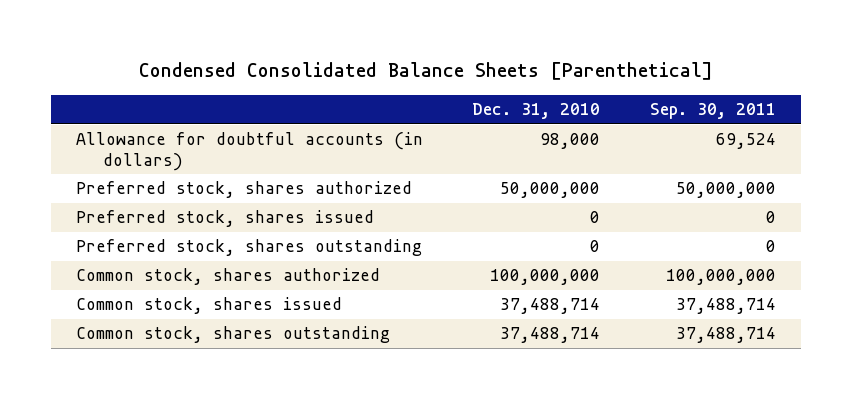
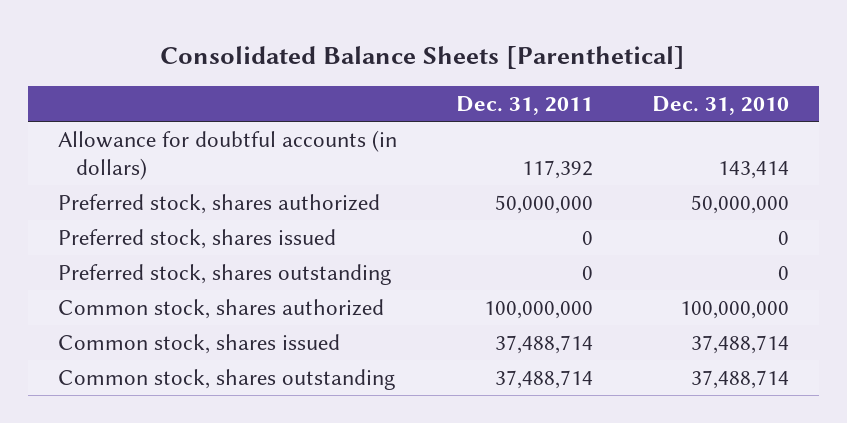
[138,62,713,81] Condensed Consolidated Balance Sheets [Parenthetical] -> [160,45,686,69] Consolidated Balance Sheets [Parenthetical]
[650,103,777,120] Sep. 30, 2011 -> none
none -> [455,96,593,116] Dec. 31, 2011
[540,133,601,150] 98,000 -> [718,160,790,179] 143,414

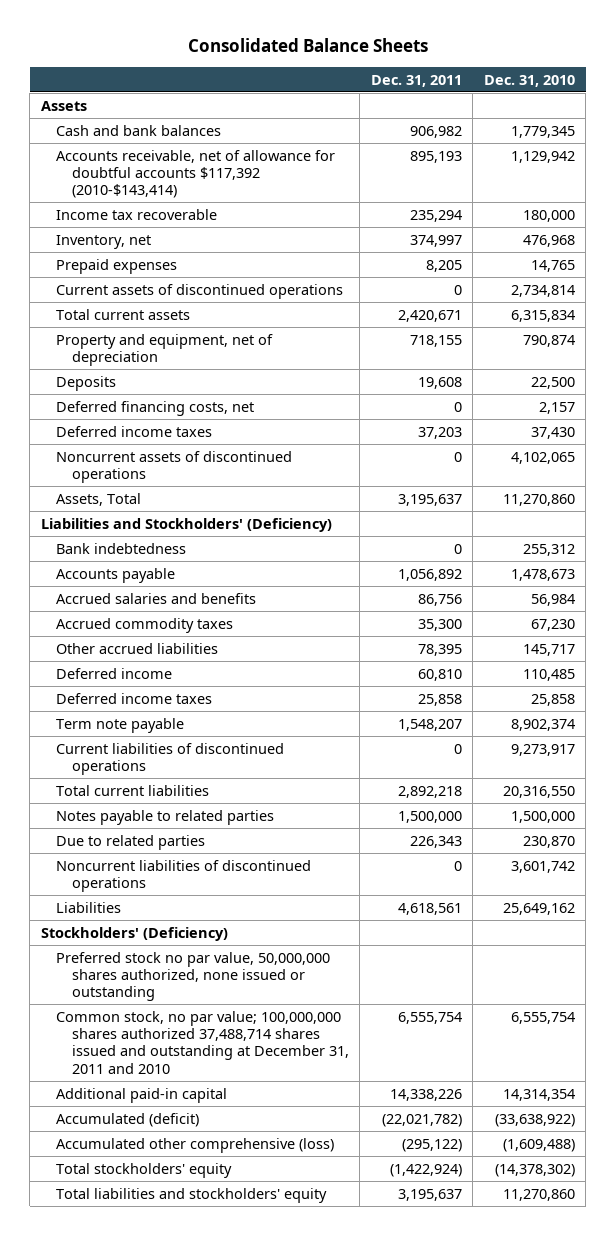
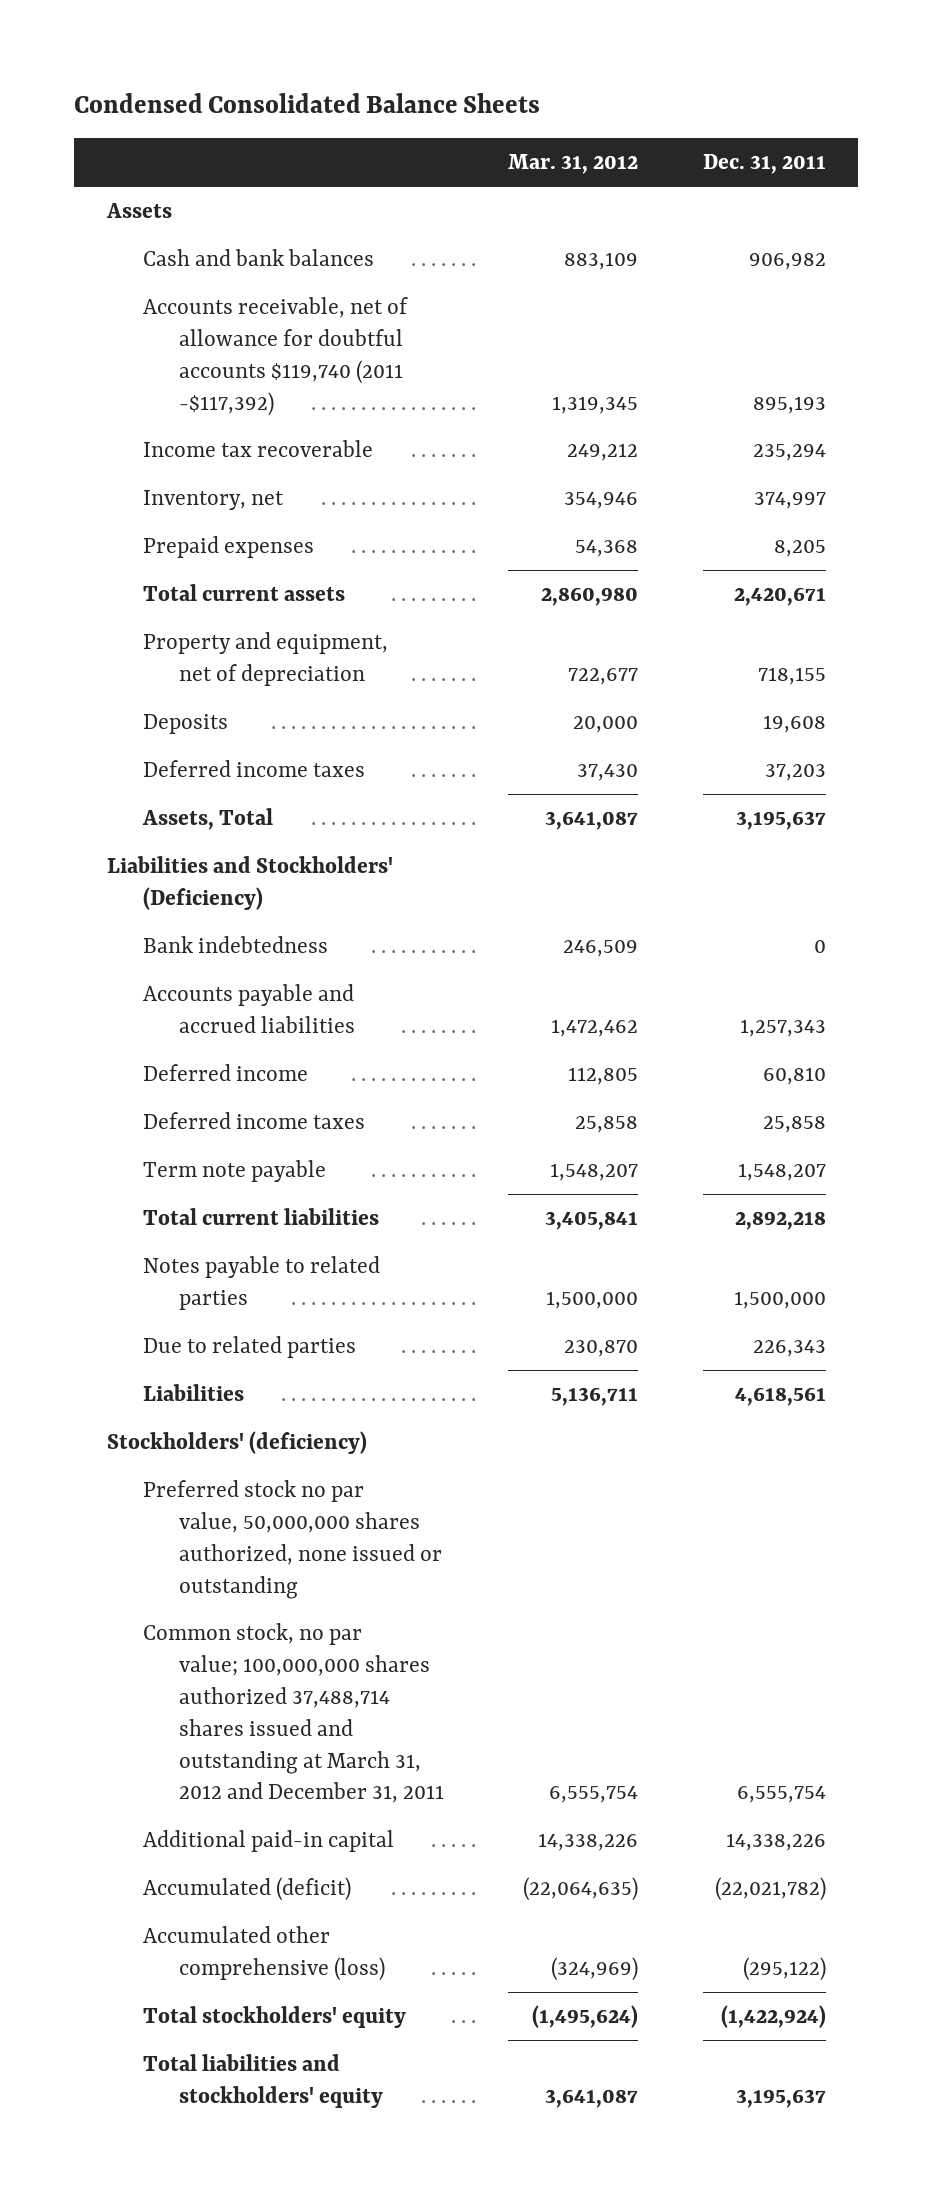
[187,38,428,53] Consolidated Balance Sheets -> [74,93,541,114] Condensed Consolidated Balance Sheets
[483,74,575,87] Dec. 31, 2010 -> none
none -> [508,154,639,175] Mar. 31, 2012
[56,149,336,199] Accounts receivable, net of allowance for doubtful accounts $117,392 (2010-$143,414) -> [142,297,408,416] Accounts receivable, net of allowance for doubtful accounts $119,740 (2011 -$117,392)
[56,283,344,299] Current assets of discontinued operations -> none
[56,400,255,416] Deferred financing costs, net -> none
[56,450,293,484] Noncurrent assets of discontinued operations -> none
[56,567,176,583] Accounts payable -> none
[56,592,257,604] Accrued salaries and benefits -> none
[56,617,234,633] Accrued commodity taxes -> none
[56,642,219,654] Other accrued liabilities -> none
none -> [142,984,355,1033] Accounts payable and accrued liabilities
[56,742,285,776] Current liabilities of discontinued operations -> none
[56,859,312,893] Noncurrent liabilities of discontinued operations -> none
[40,926,228,941] Stockholders' (Deficiency) -> [106,1431,367,1455] Stockholders' (deficiency)
[56,1010,349,1074] Common stock, no par value; 100,000,000 shares authorized 37,488,714 shares issued and outstanding at December 31, 2011 and 2010 -> [142,1623,444,1804] Common stock, no par value; 100,000,000 shares authorized 37,488,714 shares issued and outstanding at March 31, 2012 and December 31, 2011

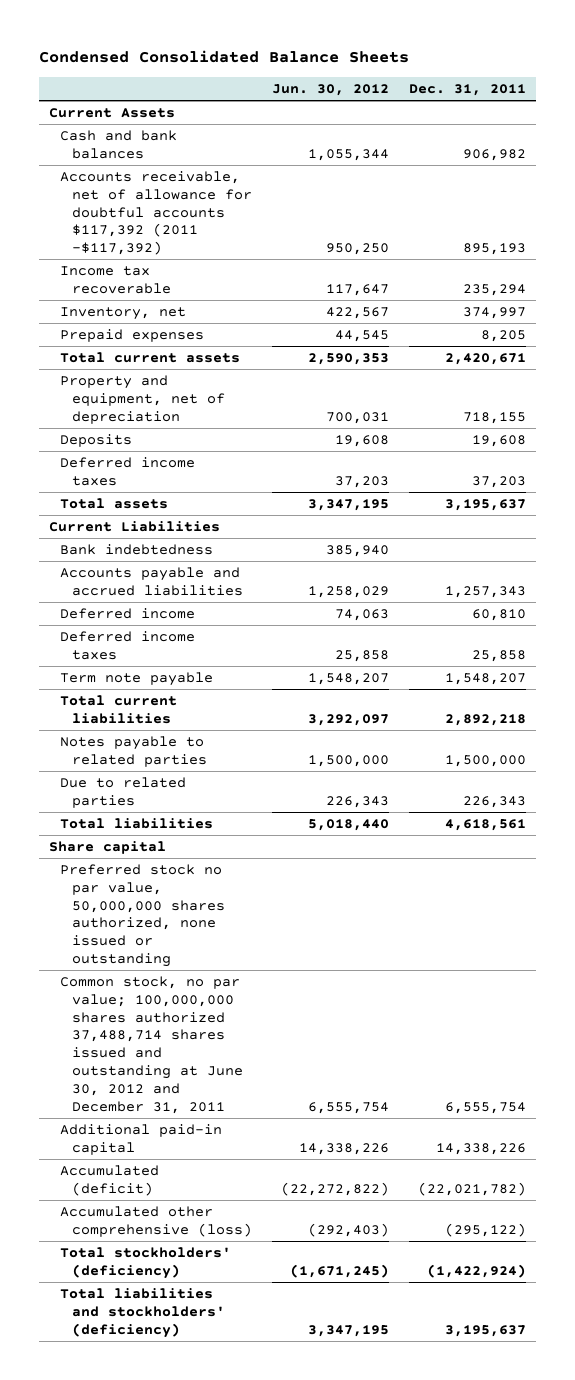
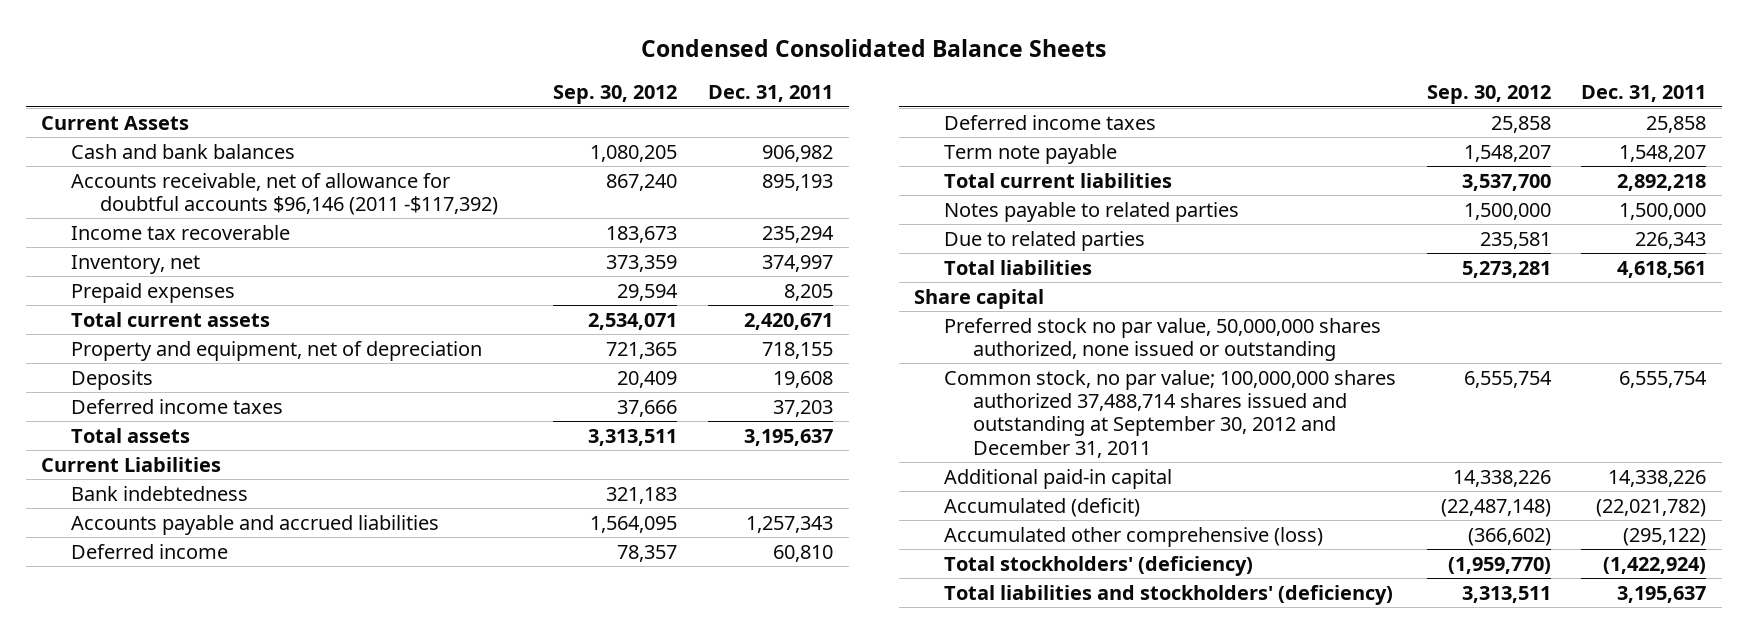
[271,83,389,96] Jun. 30, 2012 -> none
none -> [553,85,678,105] Sep. 30, 2012
[60,170,252,256] Accounts receivable, net of allowance for doubtful accounts $117,392 (2011 -$117,392) -> [70,172,499,216] Accounts receivable, net of allowance for doubtful accounts $96,146 (2011 -$117,392)
[60,975,243,1114] Common stock, no par value; 100,000,000 shares authorized 37,488,714 shares issued and outstanding at June 30, 2012 and December 31, 2011 -> [943,369,1396,458] Common stock, no par value; 100,000,000 shares authorized 37,488,714 shares issued and outstanding at September 30, 2012 and December 31, 2011

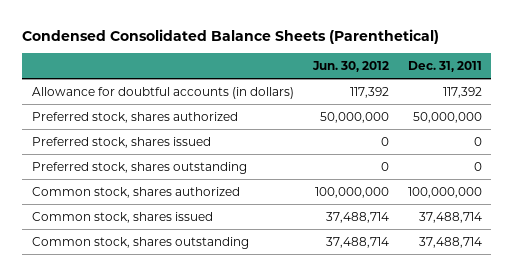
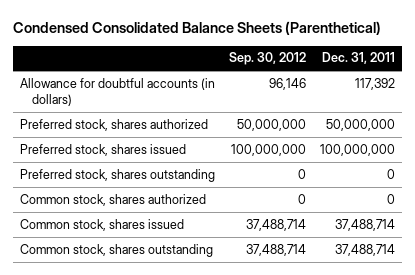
[311,60,389,72] Jun. 30, 2012 -> none
none -> [229,52,307,66] Sep. 30, 2012
[473,136,482,146] 0 -> [319,143,395,156] 100,000,000
[407,186,482,198] 100,000,000 -> [386,193,395,204] 0

